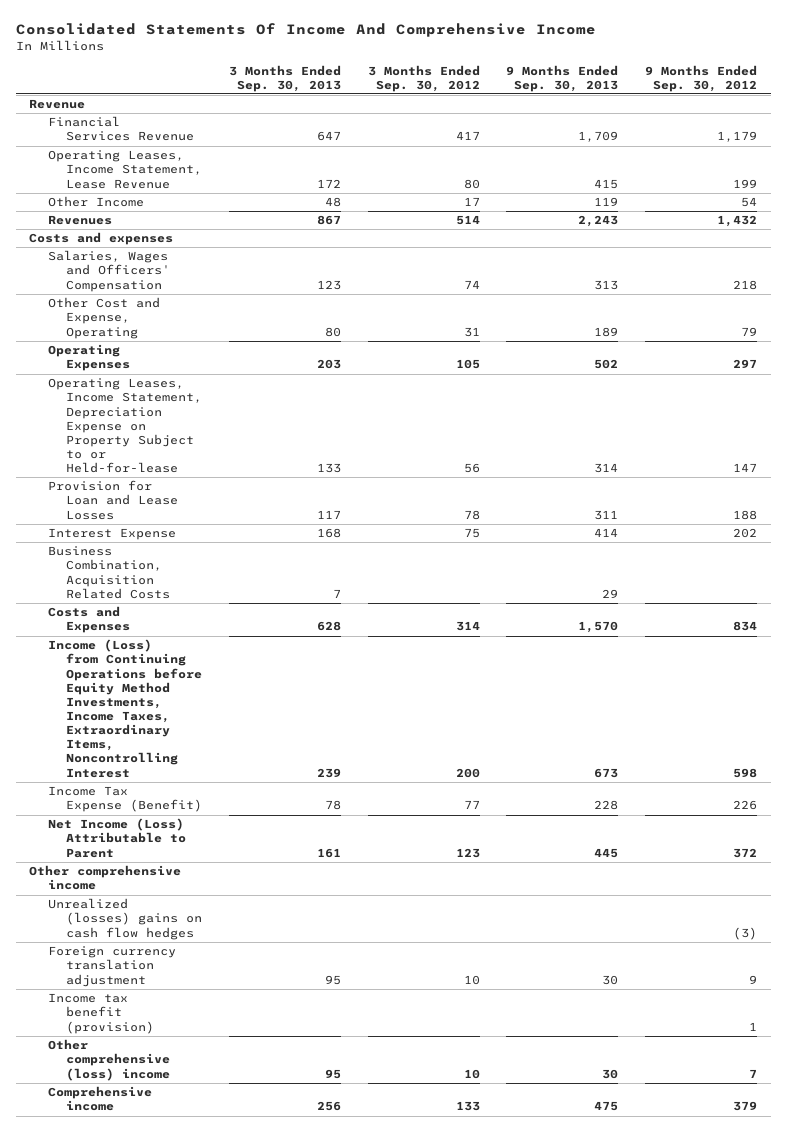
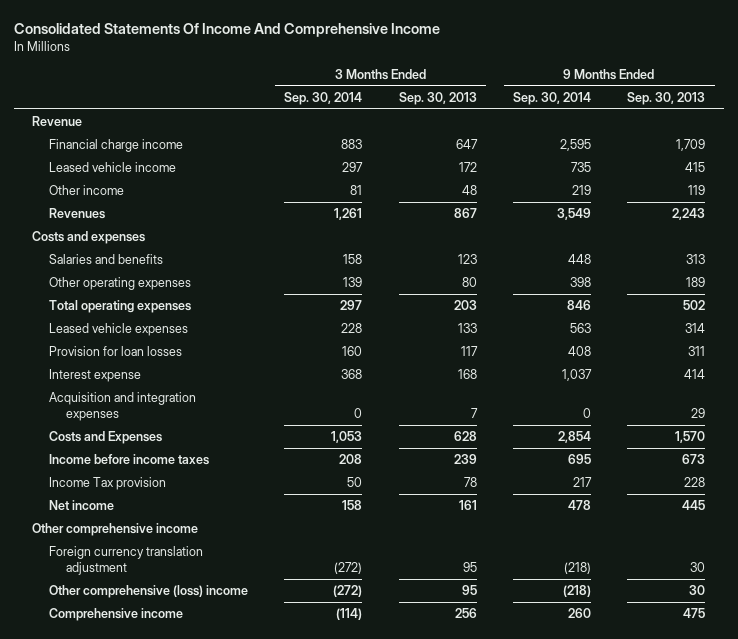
[367,64,480,92] 3 Months Ended Sep. 30, 2012 -> none
[645,64,758,92] 9 Months Ended Sep. 30, 2012 -> none
none -> [284,91,363,105] Sep. 30, 2014
none -> [513,91,592,105] Sep. 30, 2014
[47,116,195,142] Financial Services Revenue -> [49,138,184,152] Financial charge income
[47,150,203,189] Operating Leases, Income Statement, Lease Revenue -> [49,161,177,172] Leased vehicle income
[47,196,144,208] Other Income -> [49,184,125,195] Other income
[47,250,171,292] Salaries, Wages and Officers' Compensation -> [49,253,164,264] Salaries and benefits
[47,297,160,339] Other Cost and Expense, Operating -> [49,276,192,290] Other operating expenses
[47,344,131,372] Operating Expenses -> [49,299,192,313] Total operating expenses
[47,378,203,474] Operating Leases, Income Statement, Depreciation Expense on Property Subject to or Held-for-lease -> [49,322,189,336] Leased vehicle expenses
[47,480,179,520] Provision for Loan and Lease Losses -> [49,345,183,356] Provision for loan losses
[47,528,176,541] Interest Expense -> [49,368,142,382] Interest expense
[47,546,171,599] Business Combination, Acquisition Related Costs -> [49,391,197,422] Acquisition and integration expenses
[47,639,203,778] Income (Loss) from Continuing Operations before Equity Method Investments, Income Taxes, Extraordinary Items, Noncontrolling Interest -> [49,453,210,465] Income before income taxes
[47,786,203,813] Income Tax Expense (Benefit) -> [49,476,167,490] Income Tax provision
[47,818,187,858] Net Income (Loss) Attributable to Parent -> [49,499,115,510] Net income
[47,898,203,940] Unrealized (losses) gains on cash flow hedges -> none
[47,993,155,1034] Income tax benefit (provision) -> none

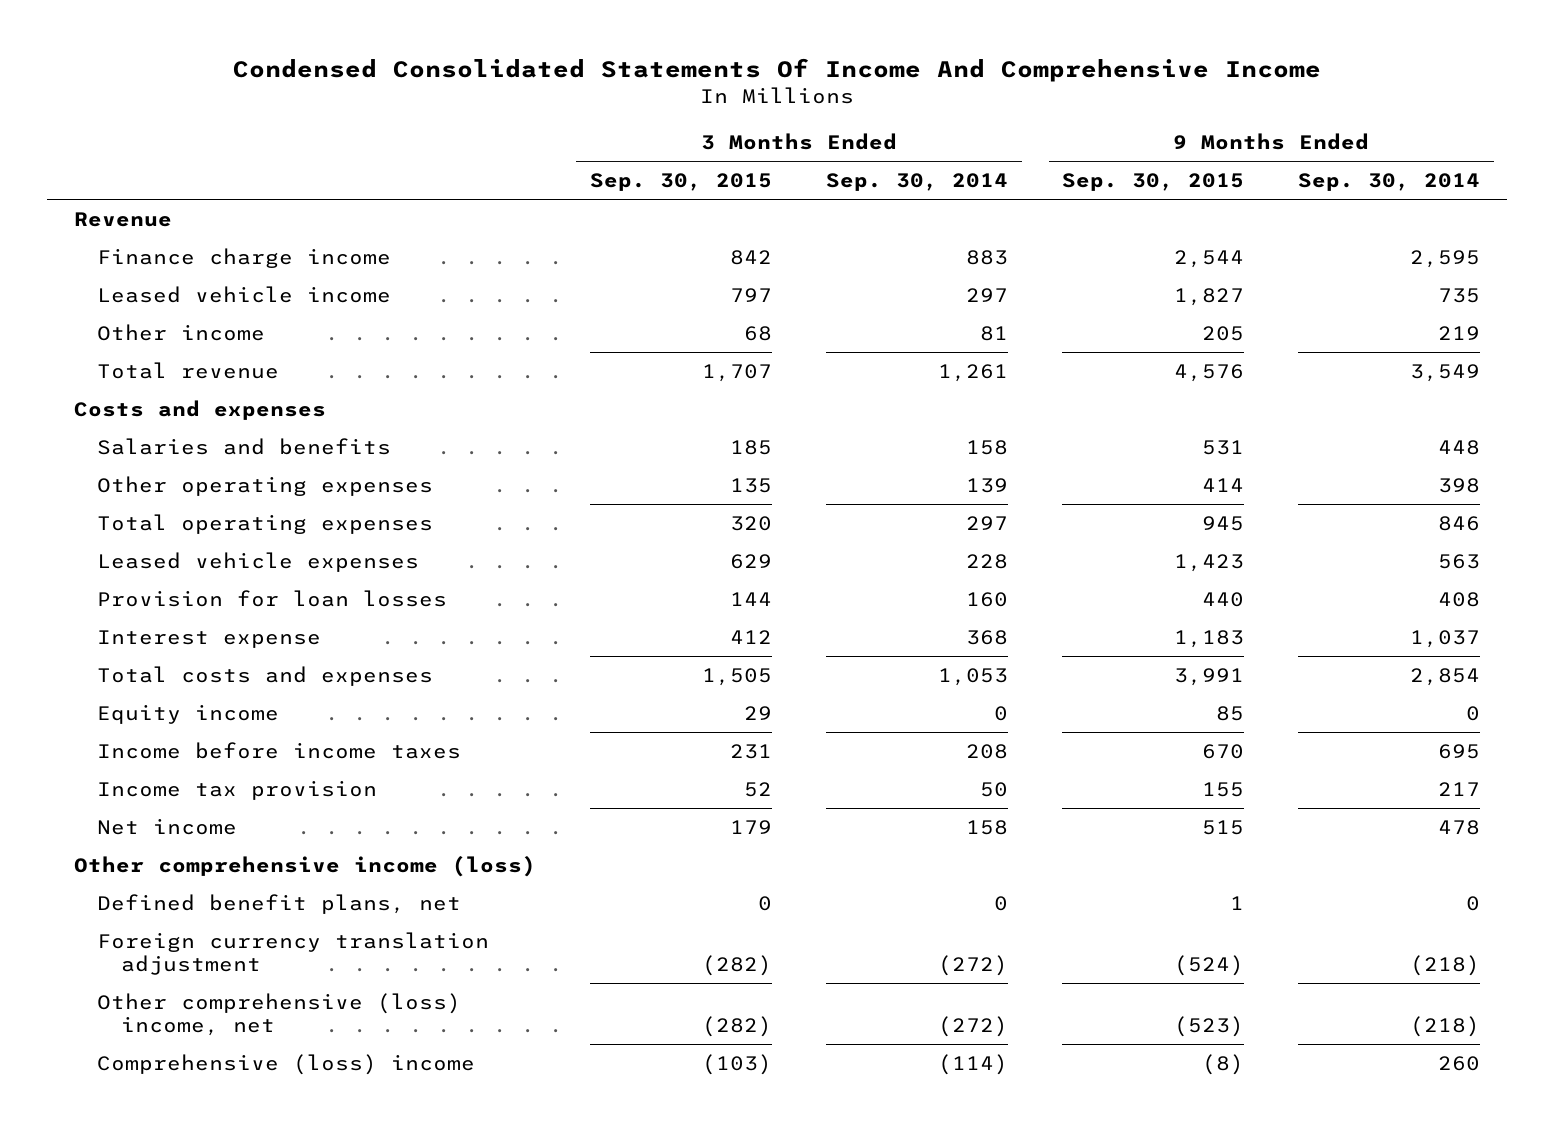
[13,22,440,37] Consolidated Statements Of Income And Comprehensive Income -> [232,58,1321,83] Condensed Consolidated Statements Of Income And Comprehensive Income
[398,91,477,105] Sep. 30, 2013 -> none
[627,91,706,105] Sep. 30, 2013 -> none
none -> [589,173,772,192] Sep. 30, 2015
none -> [1062,173,1245,192] Sep. 30, 2015
[49,138,184,152] Financial charge income -> [97,247,392,268] Finance charge income
[49,207,106,219] Revenues -> [97,361,280,379] Total revenue
[49,391,197,422] Acquisition and integration expenses -> none
[49,430,163,444] Costs and Expenses -> [97,665,434,686] Total costs and expenses
none -> [97,703,280,724] Equity income
[49,476,167,490] Income Tax provision -> [97,779,378,800] Income tax provision
[32,522,199,536] Other comprehensive income -> [73,855,536,877] Other comprehensive income (loss)
none -> [97,893,462,914] Defined benefit plans, net
[49,584,249,598] Other comprehensive (loss) income -> [97,992,462,1036] Other comprehensive (loss) income, net
[49,607,184,621] Comprehensive income -> [97,1053,476,1075] Comprehensive (loss) income

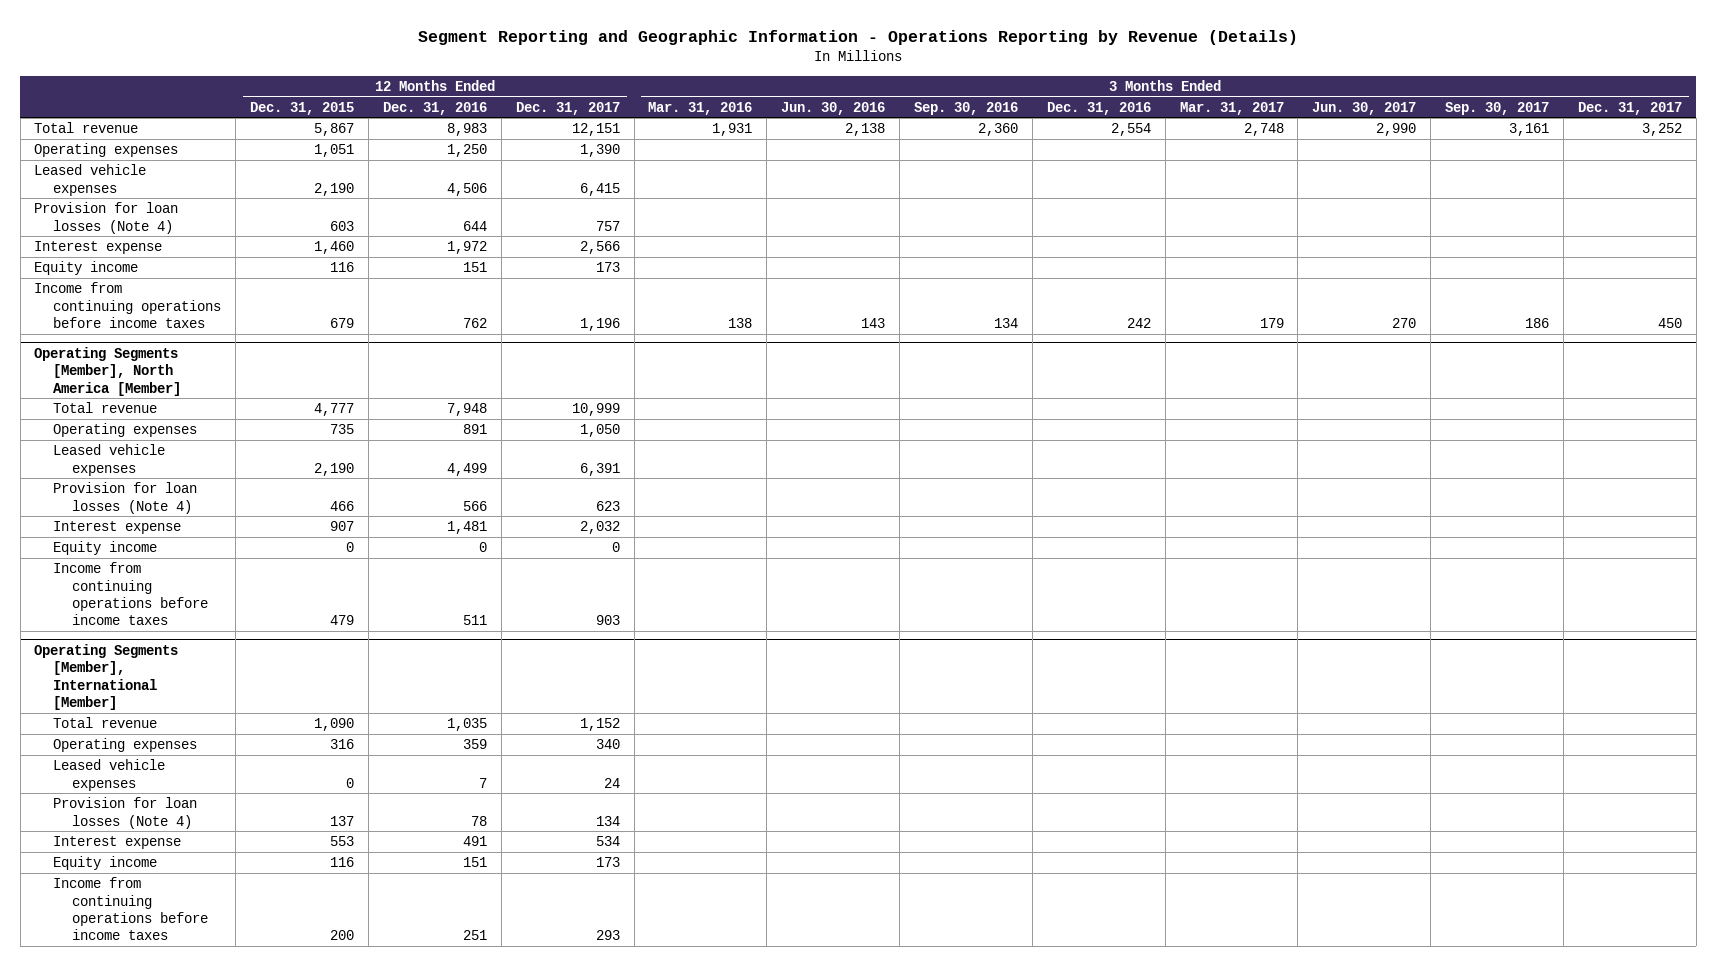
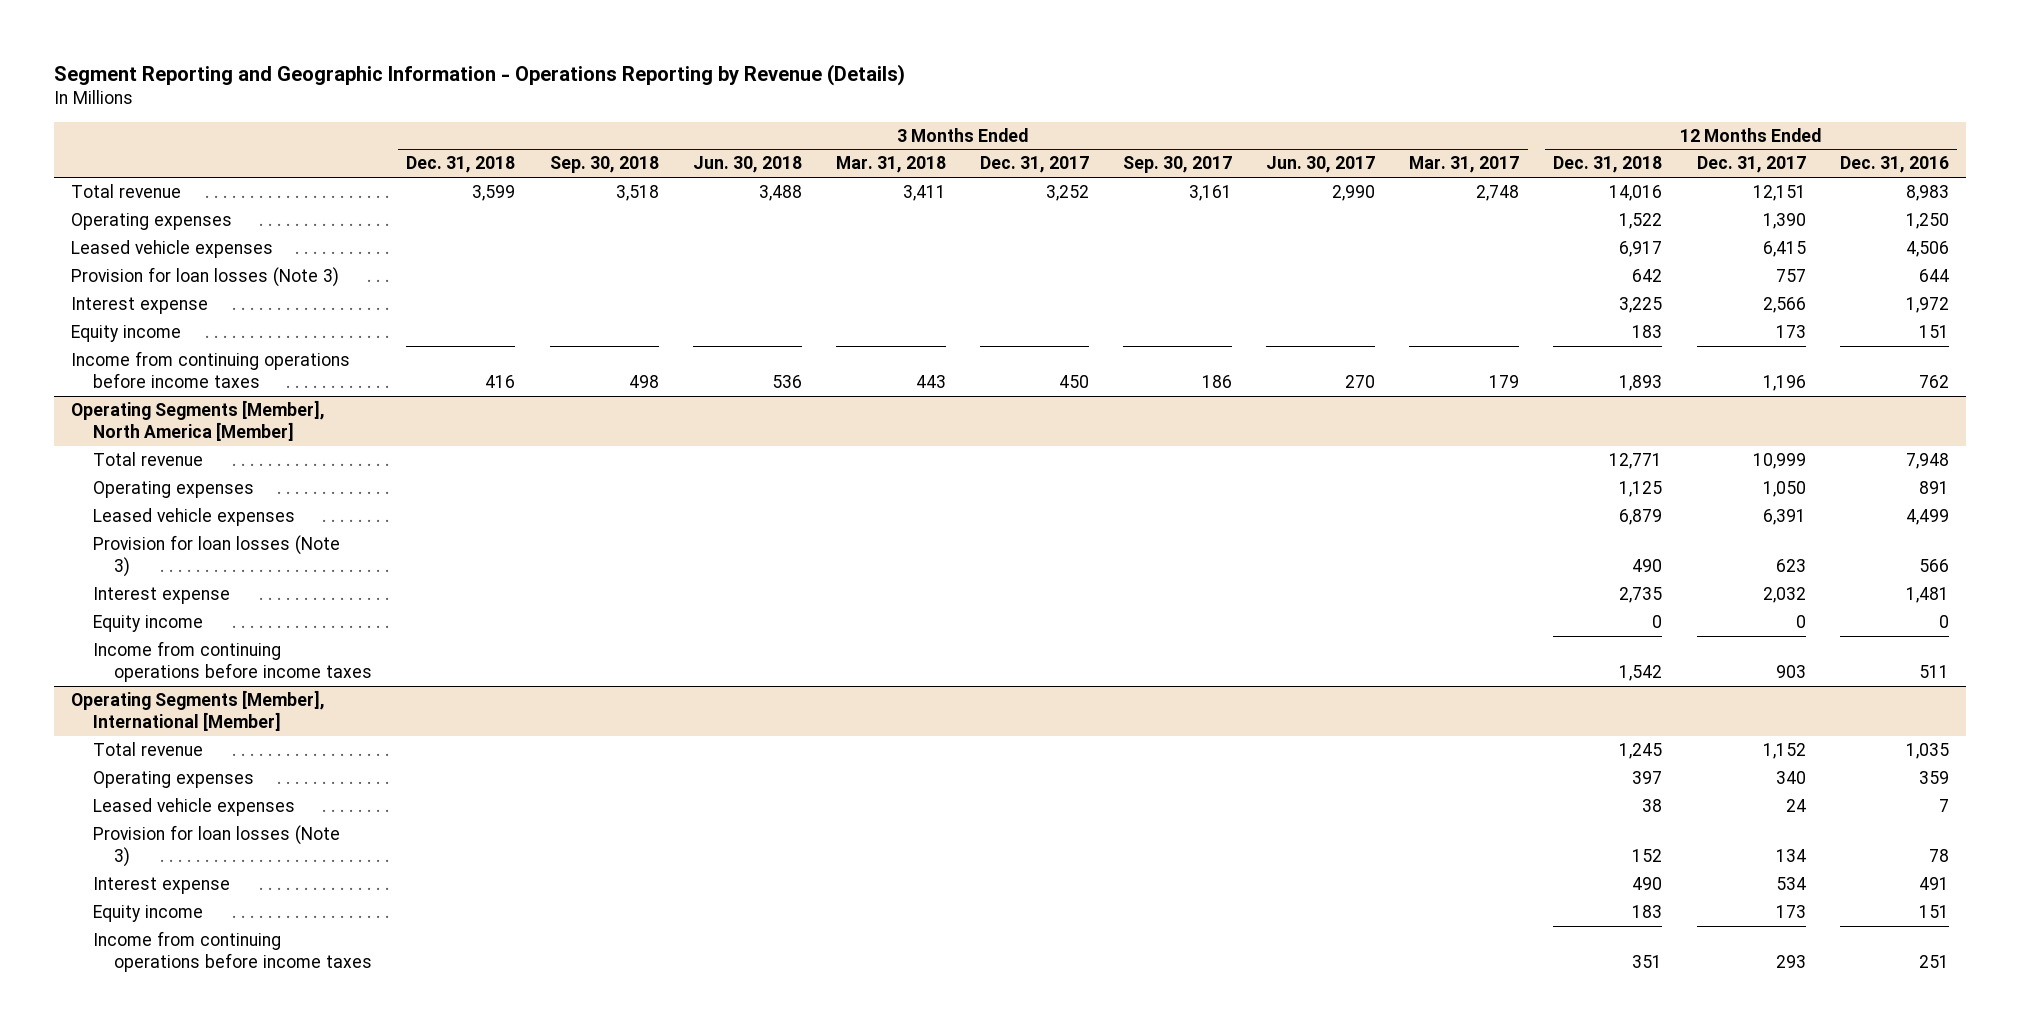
[250,101,355,115] Dec. 31, 2015 -> none
[648,101,753,115] Mar. 31, 2016 -> none
[781,101,886,115] Jun. 30, 2016 -> none
[914,101,1019,115] Sep. 30, 2016 -> none
[1046,101,1151,115] Dec. 31, 2016 -> none
none -> [406,156,516,174] Dec. 31, 2018
none -> [549,156,659,174] Sep. 30, 2018
none -> [692,156,802,174] Jun. 30, 2018
none -> [835,156,946,174] Mar. 31, 2018
none -> [1553,156,1663,174] Dec. 31, 2018
[34,202,179,234] Provision for loan losses (Note 4) -> [70,267,339,288] Provision for loan losses (Note 3)
[53,482,198,514] Provision for loan losses (Note 4) -> [92,535,340,578] Provision for loan losses (Note 3)
[53,797,198,829] Provision for loan losses (Note 4) -> [92,825,340,868] Provision for loan losses (Note 3)

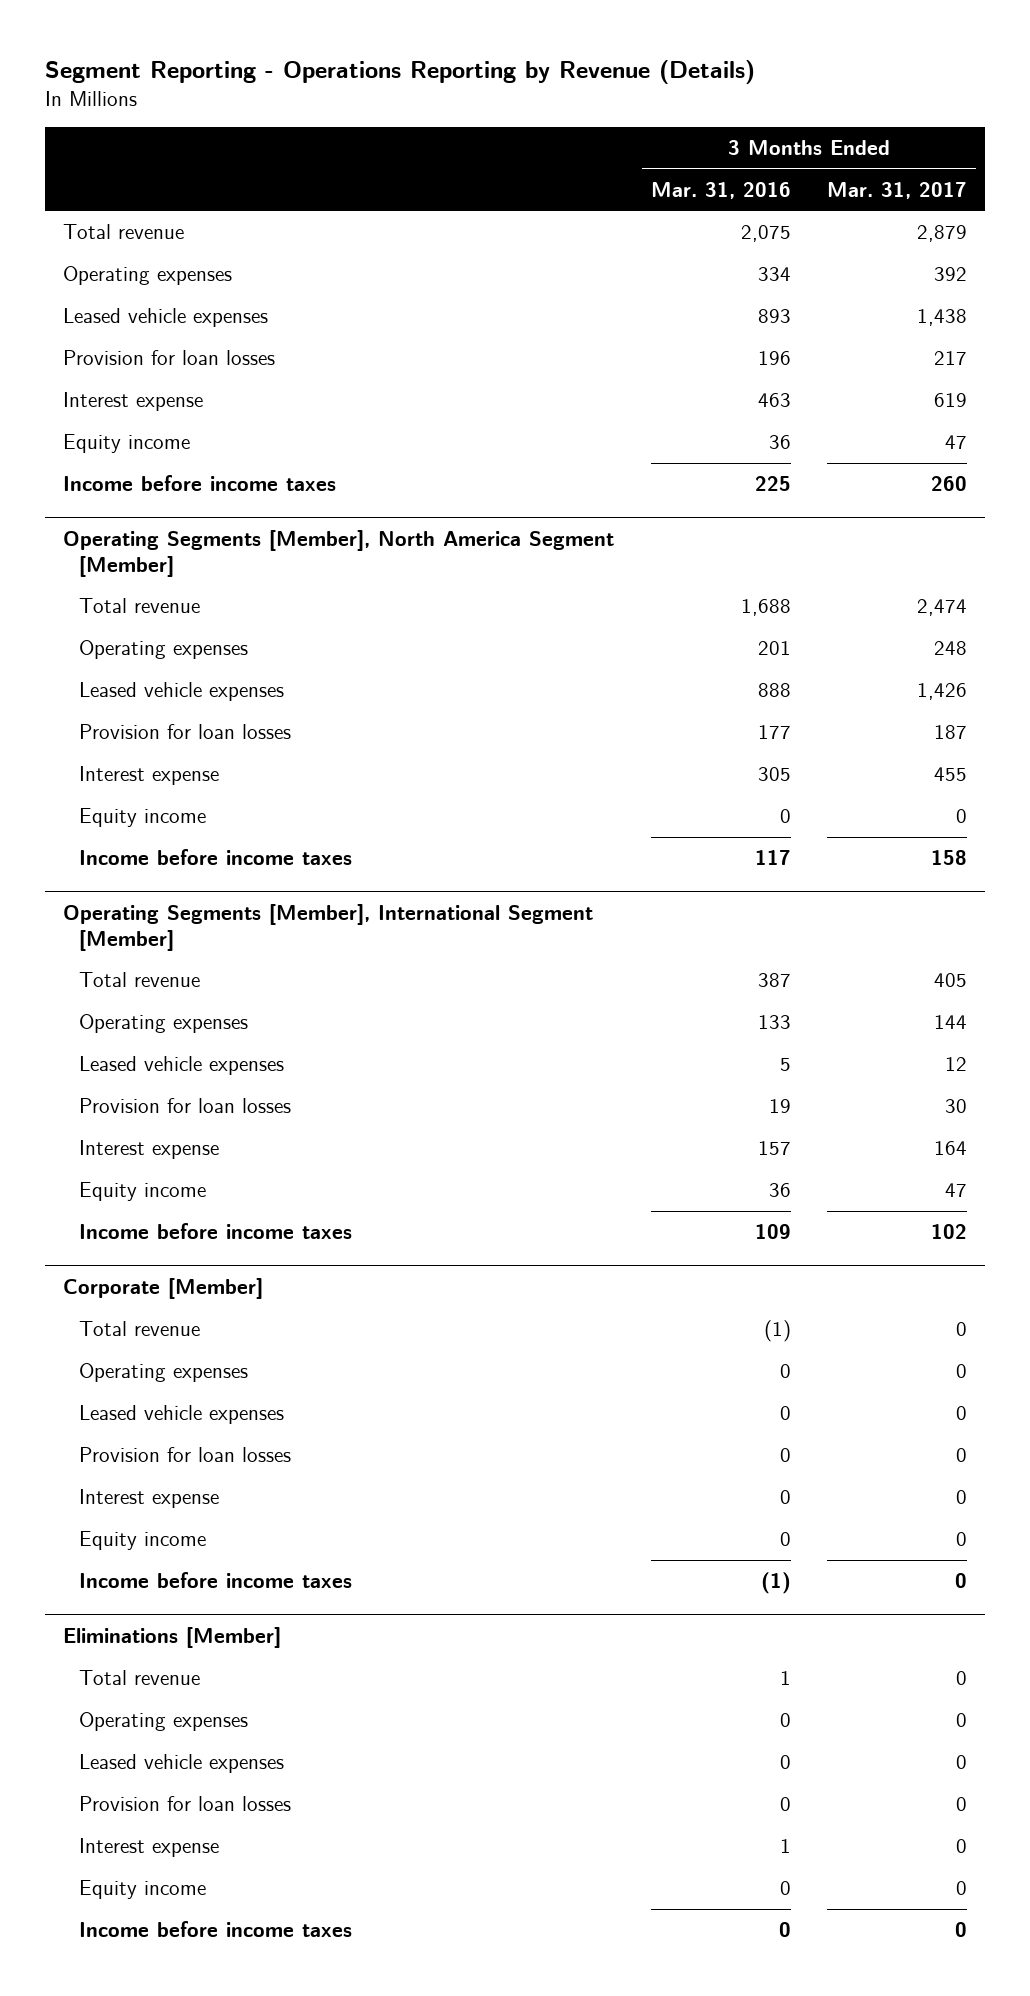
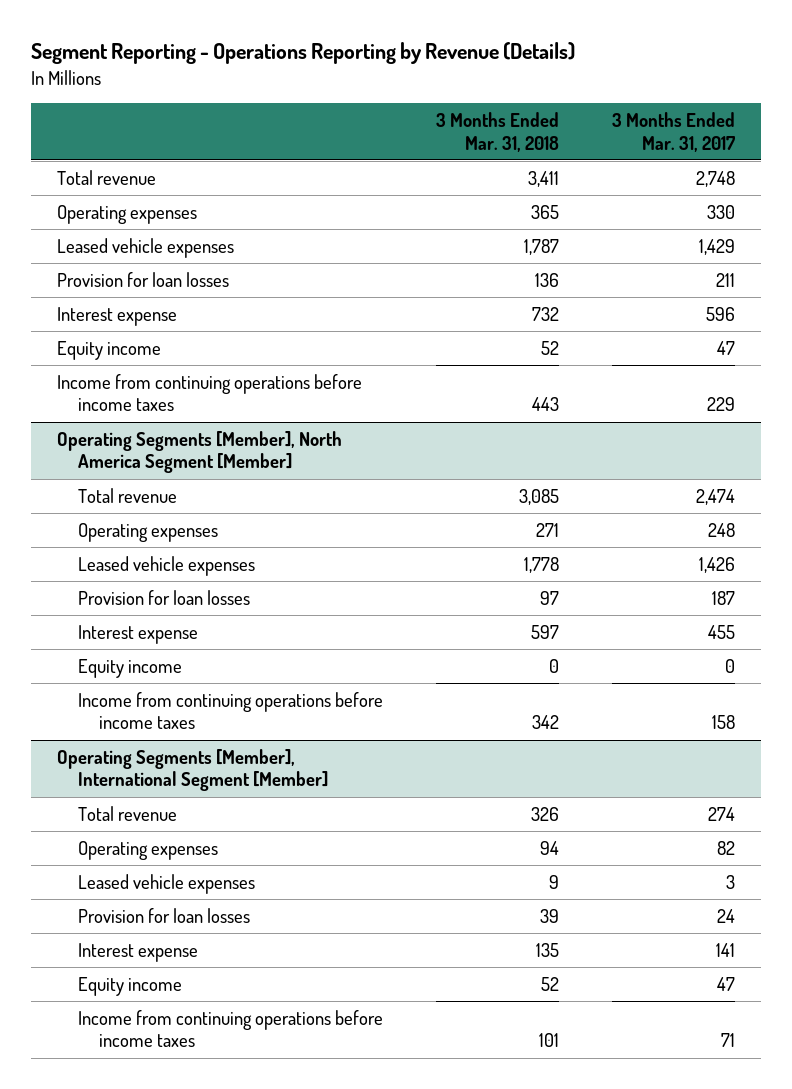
[650,181,791,199] Mar. 31, 2016 -> none
none -> [436,111,560,152] 3 Months Ended Mar. 31, 2018
[916,225,967,243] 2,879 -> [695,170,735,187] 2,748
[933,267,967,282] 392 -> [706,204,735,219] 330
[916,309,967,327] 1,438 -> [698,238,735,255] 1,429
[933,351,967,366] 217 -> [715,272,735,287] 211
[933,393,967,408] 619 -> [705,306,735,321] 596
[63,475,337,492] Income before income taxes -> [56,373,362,412] Income from continuing operations before income taxes
[930,476,967,492] 260 -> [706,397,735,412] 229
[78,849,352,866] Income before income taxes -> [78,691,384,730] Income from continuing operations before income taxes
[933,973,967,988] 405 -> [707,806,735,821] 274
[933,1015,967,1030] 144 -> [716,840,735,855] 82
[944,1057,967,1072] 12 -> [725,874,735,889] 3
[944,1099,967,1114] 30 -> [716,908,735,923] 24
[933,1141,967,1156] 164 -> [715,942,735,957] 141
[63,1278,264,1300] Corporate [Member] -> none
[78,1321,200,1337] Total revenue -> none
[78,1363,248,1383] Operating expenses -> none
[78,1405,284,1425] Leased vehicle expenses -> none
[78,1447,291,1463] Provision for loan losses -> none
[78,1489,219,1509] Interest expense -> none
[78,1531,206,1551] Equity income -> none
[78,1572,352,1589] Income before income taxes -> none
[63,1627,282,1649] Eliminations [Member] -> none
[78,1670,200,1686] Total revenue -> none
[78,1712,248,1732] Operating expenses -> none
[78,1754,284,1774] Leased vehicle expenses -> none
[78,1796,291,1812] Provision for loan losses -> none
[78,1838,219,1858] Interest expense -> none
[78,1880,206,1900] Equity income -> none
[78,1921,352,1938] Income before income taxes -> none
[78,1223,352,1240] Income before income taxes -> [78,1009,384,1048] Income from continuing operations before income taxes
[930,1224,967,1240] 102 -> [720,1033,735,1048] 71

